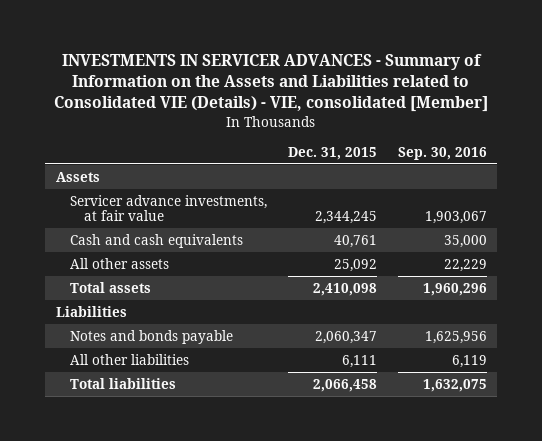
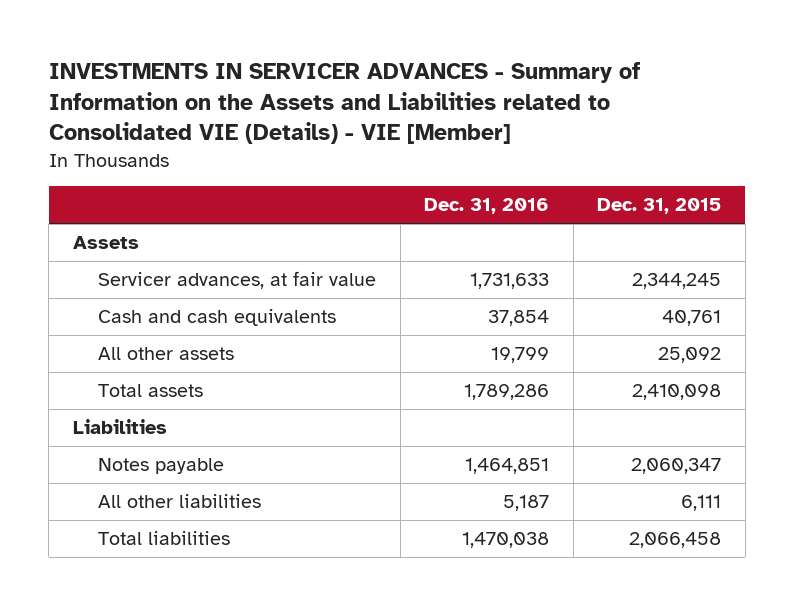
[54,54,489,113] INVESTMENTS IN SERVICER ADVANCES - Summary of Information on the Assets and Liabilities related to Consolidated VIE (Details) - VIE, consolidated [Member] -> [48,62,640,145] INVESTMENTS IN SERVICER ADVANCES - Summary of Information on the Assets and Liabilities related to Consolidated VIE (Details) - VIE [Member]
[397,146,487,160] Sep. 30, 2016 -> none
none -> [424,198,550,215] Dec. 31, 2016
[69,194,267,222] Servicer advance investments, at fair value -> [98,271,377,290] Servicer advances, at fair value
[69,329,233,344] Notes and bonds payable -> [98,458,225,475] Notes payable

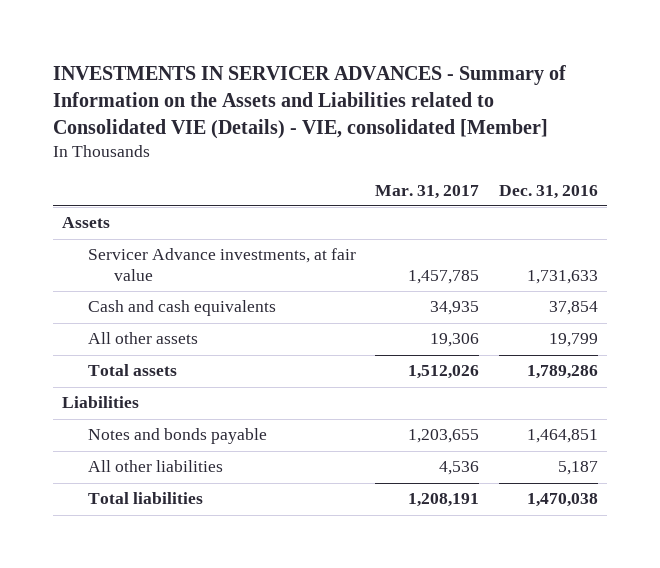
[48,62,640,145] INVESTMENTS IN SERVICER ADVANCES - Summary of Information on the Assets and Liabilities related to Consolidated VIE (Details) - VIE [Member] -> [52,64,566,139] INVESTMENTS IN SERVICER ADVANCES - Summary of Information on the Assets and Liabilities related to Consolidated VIE (Details) - VIE, consolidated [Member]
[597,198,722,215] Dec. 31, 2015 -> none
none -> [375,184,480,199] Mar. 31, 2017
[98,271,377,290] Servicer advances, at fair value -> [88,248,357,282] Servicer Advance investments, at fair value
[98,458,225,475] Notes payable -> [88,428,268,445] Notes and bonds payable

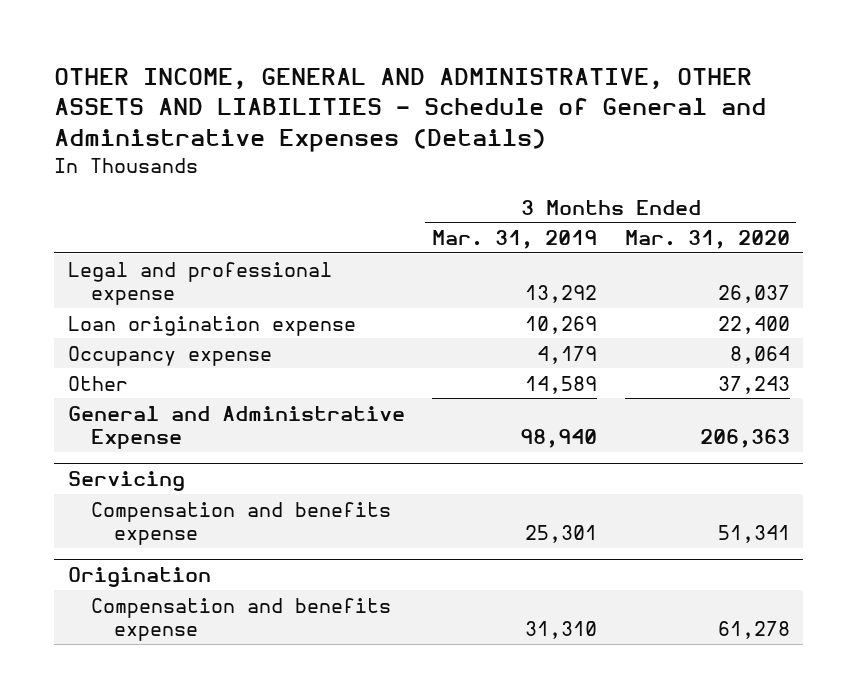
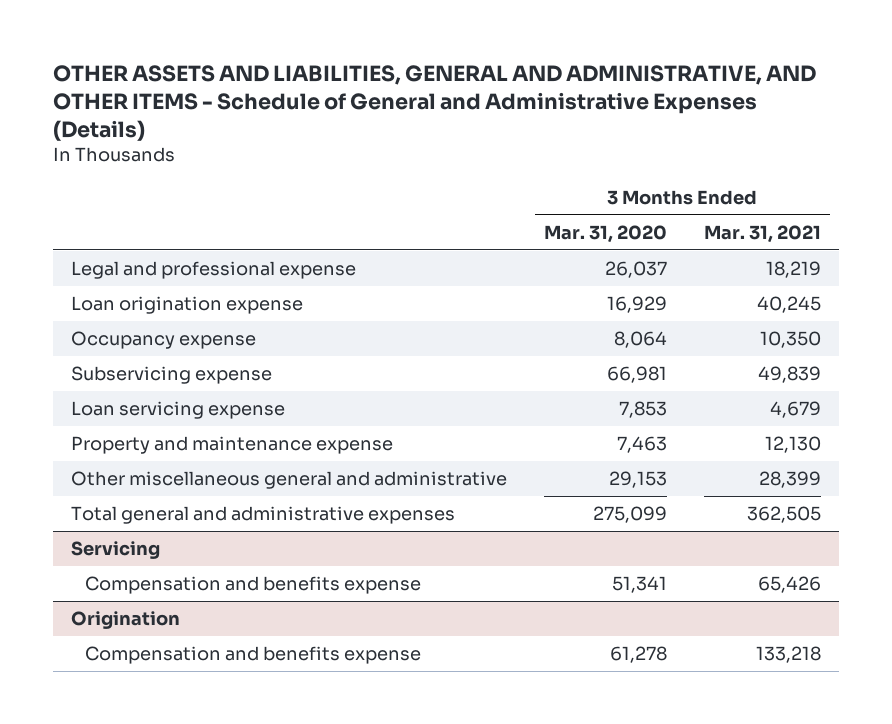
[54,67,767,153] OTHER INCOME, GENERAL AND ADMINISTRATIVE, OTHER ASSETS AND LIABILITIES - Schedule of General and Administrative Expenses (Details) -> [52,64,816,141] OTHER ASSETS AND LIABILITIES, GENERAL AND ADMINISTRATIVE, AND OTHER ITEMS - Schedule of General and Administrative Expenses (Details)
[432,230,598,250] Mar. 31, 2019 -> none
none -> [703,224,821,243] Mar. 31, 2021
[717,315,790,334] 22,400 -> [606,296,667,314] 16,929
none -> [71,366,273,385] Subservicing expense
none -> [71,401,286,420] Loan servicing expense
none -> [71,436,394,455] Property and maintenance expense
[67,375,128,391] Other -> [71,471,508,490] Other miscellaneous general and administrative
[717,375,790,394] 37,243 -> [608,471,667,489] 29,153
[67,405,405,450] General and Administrative Expense -> [71,506,456,525] Total general and administrative expenses
[699,429,790,449] 206,363 -> [592,506,667,524] 275,099

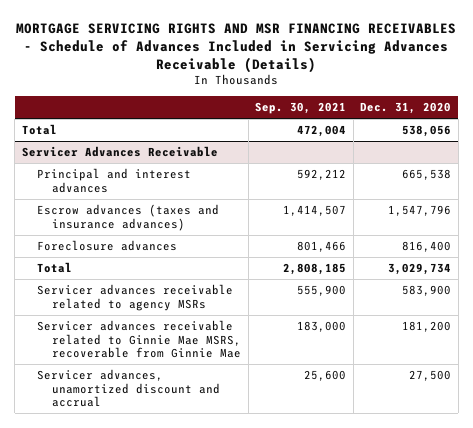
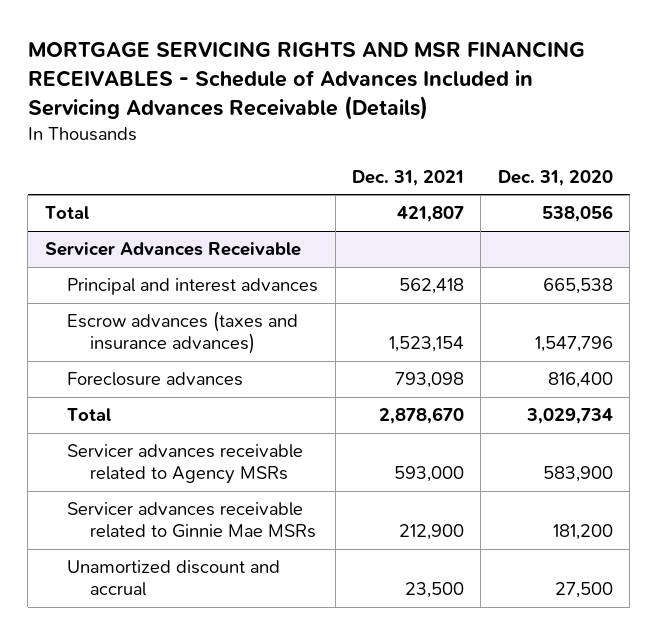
[255,102,347,115] Sep. 30, 2021 -> none
none -> [352,169,465,186] Dec. 31, 2021
[36,284,233,311] Servicer advances receivable related to agency MSRs -> [67,444,304,485] Servicer advances receivable related to Agency MSRs
[36,320,242,359] Servicer advances receivable related to Ginnie Mae MSRS, recoverable from Ginnie Mae -> [67,502,316,539] Servicer advances receivable related to Ginnie Mae MSRs
[36,369,221,408] Servicer advances, unamortized discount and accrual -> [67,560,281,597] Unamortized discount and accrual

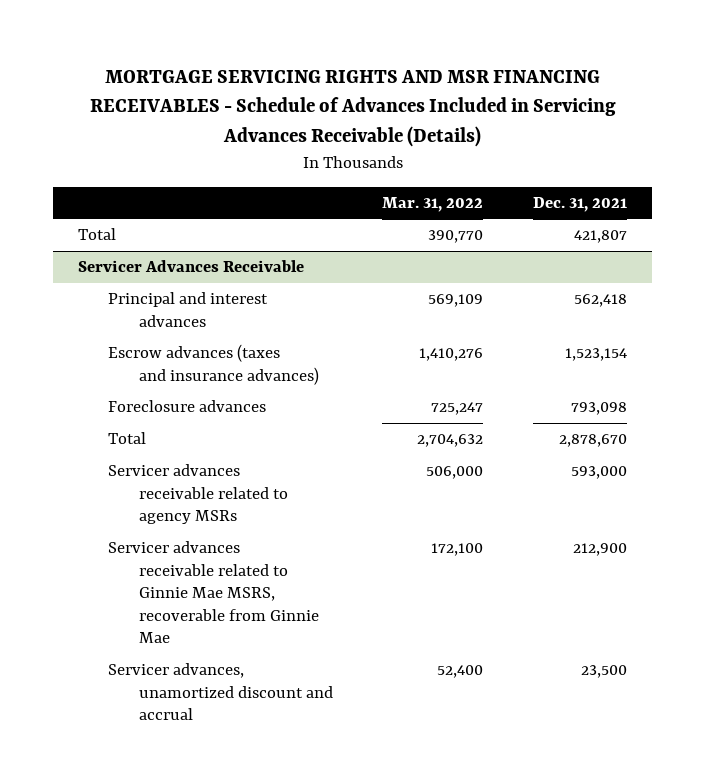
[497,169,613,186] Dec. 31, 2020 -> none
none -> [382,196,484,212] Mar. 31, 2022
[67,444,304,485] Servicer advances receivable related to Agency MSRs -> [108,464,288,525] Servicer advances receivable related to agency MSRs
[67,502,316,539] Servicer advances receivable related to Ginnie Mae MSRs -> [108,541,319,644] Servicer advances receivable related to Ginnie Mae MSRS, recoverable from Ginnie Mae
[67,560,281,597] Unamortized discount and accrual -> [108,663,333,721] Servicer advances, unamortized discount and accrual

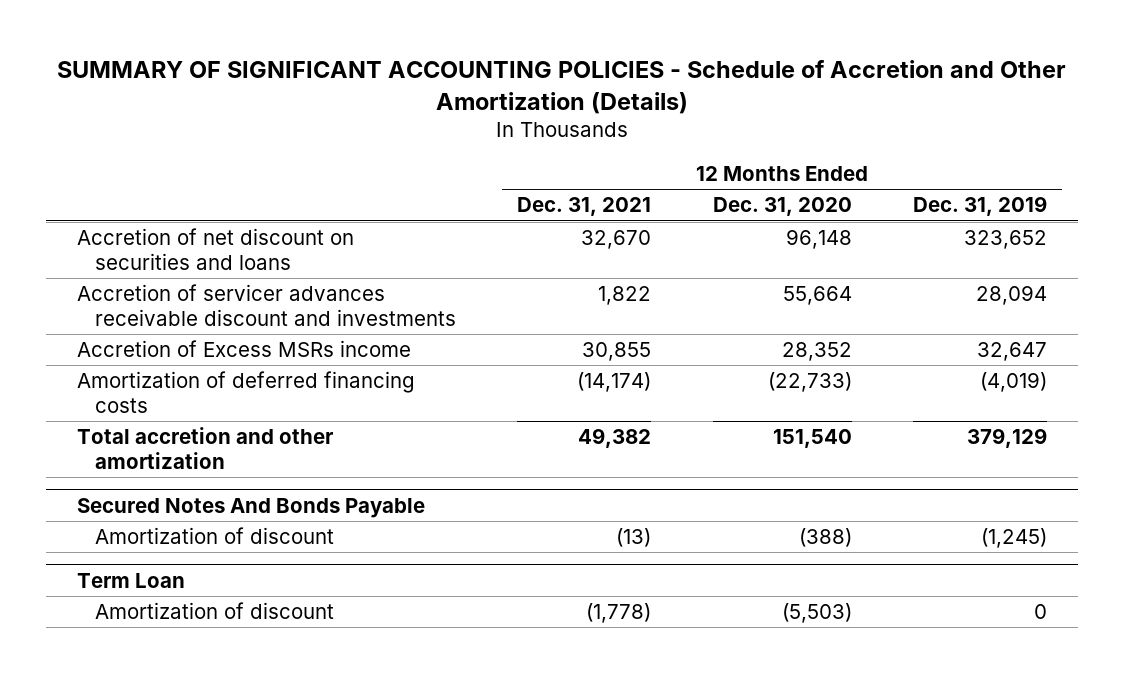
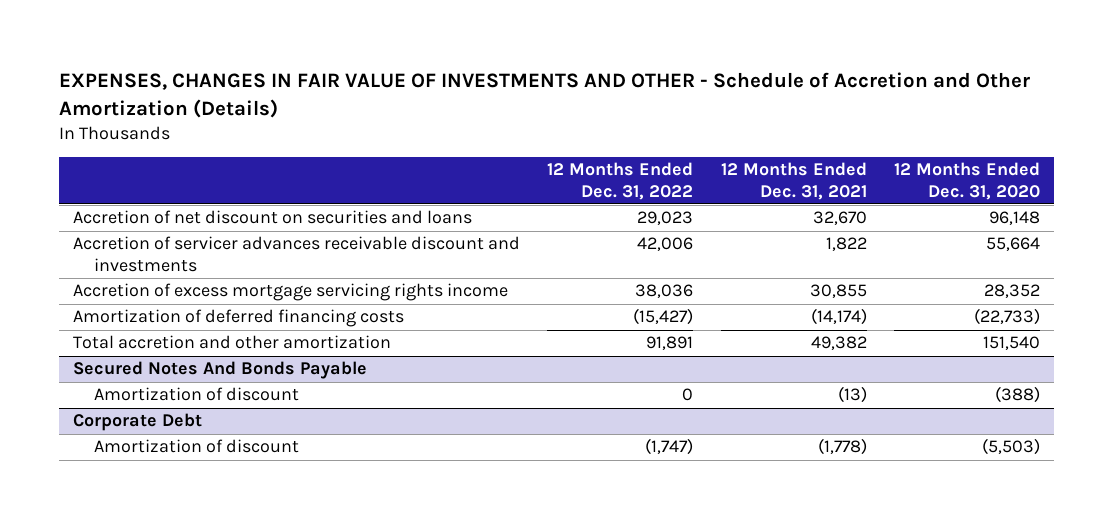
[56,59,1066,114] SUMMARY OF SIGNIFICANT ACCOUNTING POLICIES - Schedule of Accretion and Other Amortization (Details) -> [59,71,1031,118] EXPENSES, CHANGES IN FAIR VALUE OF INVESTMENTS AND OTHER - Schedule of Accretion and Other Amortization (Details)
[912,196,1047,217] Dec. 31, 2019 -> none
none -> [547,162,694,200] 12 Months Ended Dec. 31, 2022
[76,340,411,358] Accretion of Excess MSRs income -> [72,283,508,302] Accretion of excess mortgage servicing rights income
[76,572,185,588] Term Loan -> none
none -> [72,413,202,432] Corporate Debt

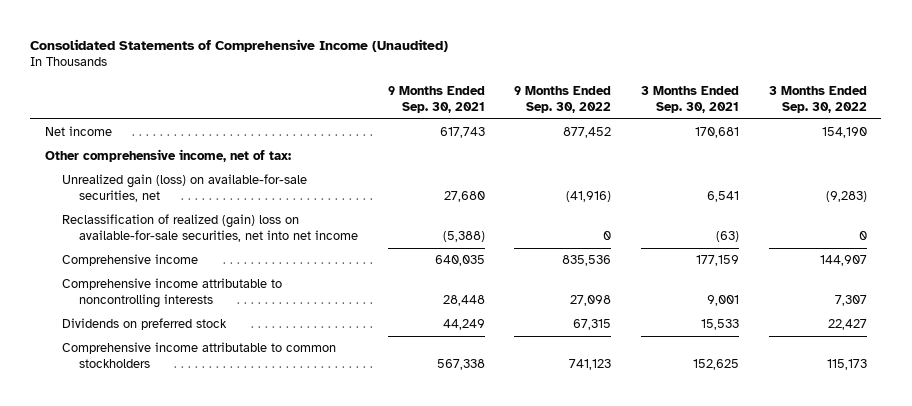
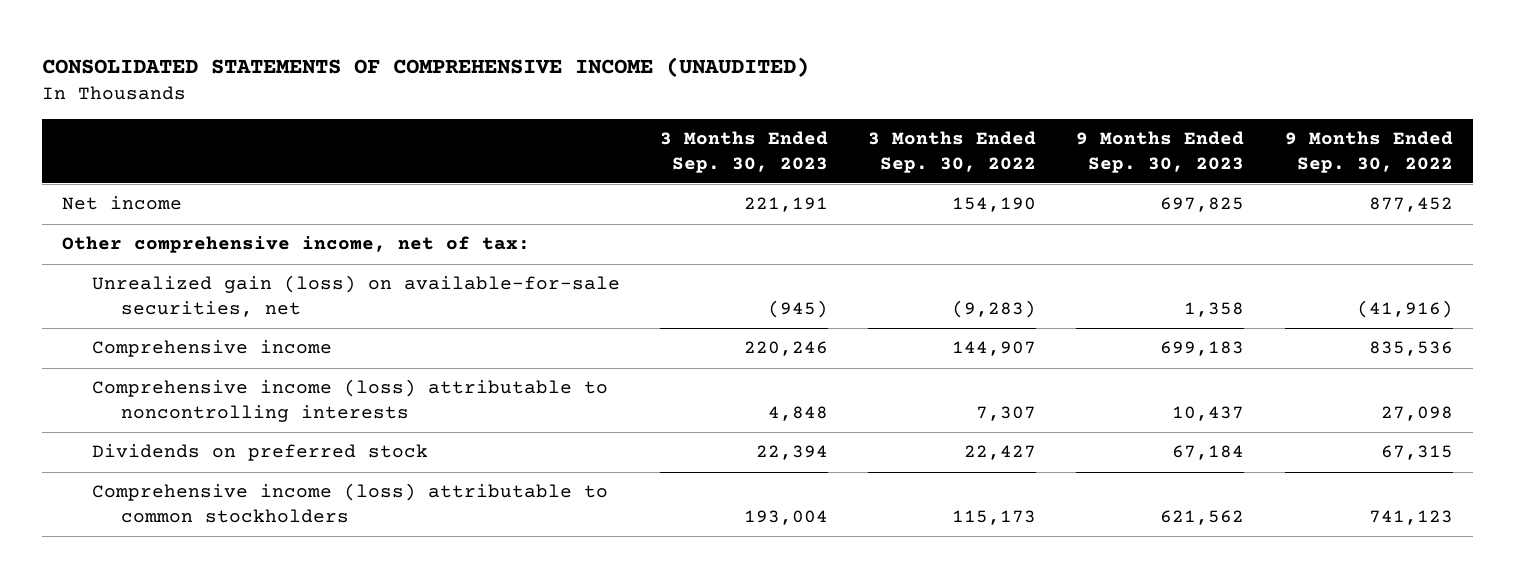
[30,38,449,52] Consolidated Statements of Comprehensive Income (Unaudited) -> [42,56,810,77] CONSOLIDATED STATEMENTS OF COMPREHENSIVE INCOME (UNAUDITED)
[387,85,485,113] 9 Months Ended Sep. 30, 2021 -> none
[640,85,739,113] 3 Months Ended Sep. 30, 2021 -> none
none -> [659,131,828,173] 3 Months Ended Sep. 30, 2023
none -> [1076,131,1245,173] 9 Months Ended Sep. 30, 2023
[62,214,359,243] Reclassification of realized (gain) loss on available-for-sale securities, net into net income -> none
[62,278,283,309] Comprehensive income attributable to noncontrolling interests -> [91,379,608,423] Comprehensive income (loss) attributable to noncontrolling interests
[62,342,337,369] Comprehensive income attributable to common stockholders -> [91,483,608,524] Comprehensive income (loss) attributable to common stockholders

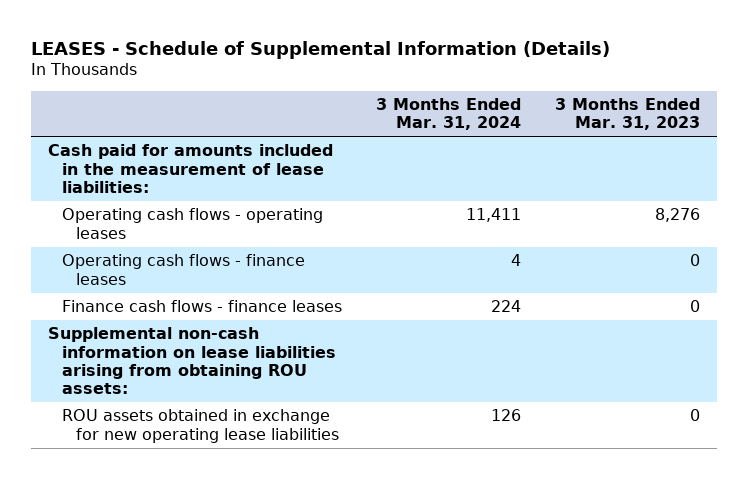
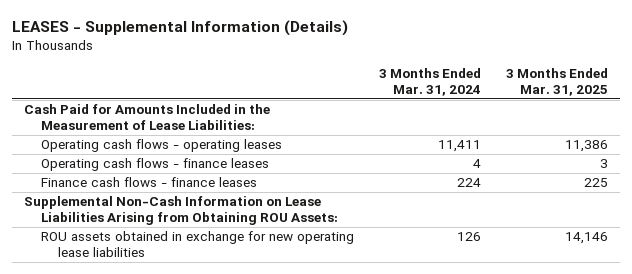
[30,40,610,59] LEASES - Schedule of Supplemental Information (Details) -> [11,20,348,37] LEASES - Supplemental Information (Details)
[554,97,700,131] 3 Months Ended Mar. 31, 2023 -> none
none -> [505,67,608,96] 3 Months Ended Mar. 31, 2025
[47,144,333,193] Cash paid for amounts included in the measurement of lease liabilities: -> [24,104,271,131] Cash Paid for Amounts Included in the Measurement of Lease Liabilities:
[47,327,337,395] Supplemental non-cash information on lease liabilities arising from obtaining ROU assets: -> [24,196,339,226] Supplemental Non-Cash Information on Lease Liabilities Arising from Obtaining ROU Assets:

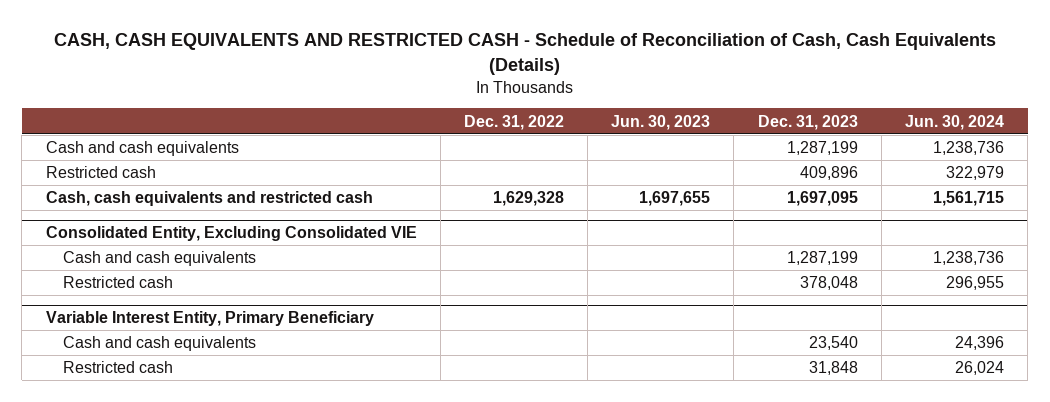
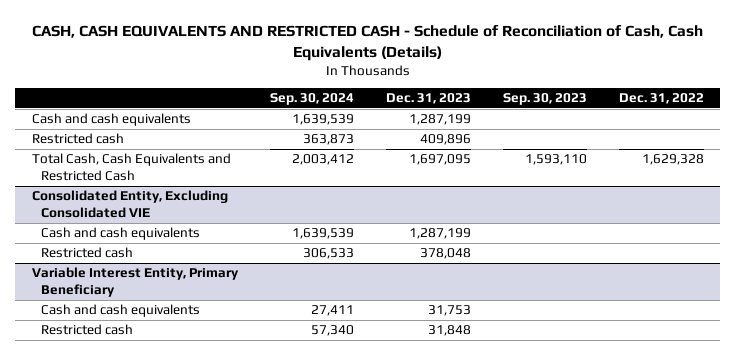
[611,114,711,130] Jun. 30, 2023 -> none
[904,114,1004,130] Jun. 30, 2024 -> none
none -> [269,93,354,106] Sep. 30, 2024
none -> [503,93,588,106] Sep. 30, 2023
[45,191,373,207] Cash, cash equivalents and restricted cash -> [31,153,231,182] Total Cash, Cash Equivalents and Restricted Cash
[808,336,858,351] 23,540 -> [427,305,471,317] 31,753

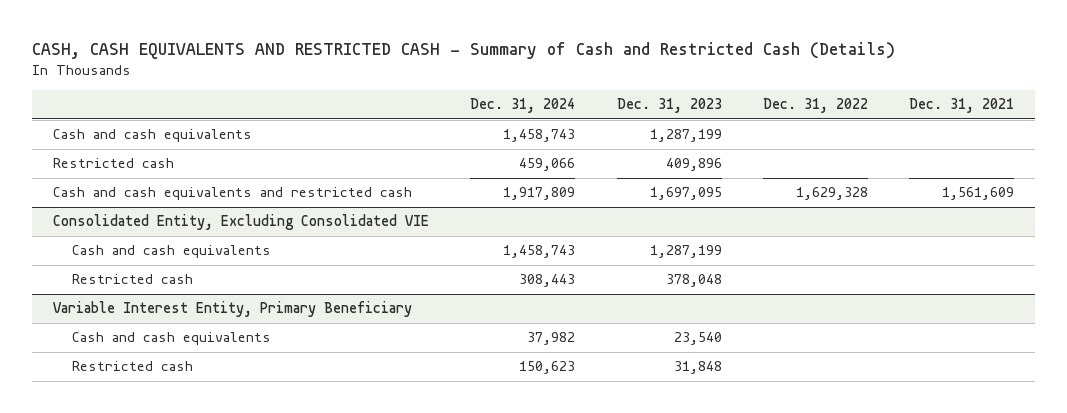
[31,25,703,61] CASH, CASH EQUIVALENTS AND RESTRICTED CASH - Schedule of Reconciliation of Cash, Cash Equivalents (Details) -> [32,42,896,60] CASH, CASH EQUIVALENTS AND RESTRICTED CASH - Summary of Cash and Restricted Cash (Details)
[269,93,354,106] Sep. 30, 2024 -> none
[503,93,588,106] Sep. 30, 2023 -> none
none -> [470,98,576,114] Dec. 31, 2024
none -> [909,98,1015,114] Dec. 31, 2021
[31,153,231,182] Total Cash, Cash Equivalents and Restricted Cash -> [53,187,413,201] Cash and cash equivalents and restricted cash
[427,305,471,317] 31,753 -> [673,332,722,346] 23,540

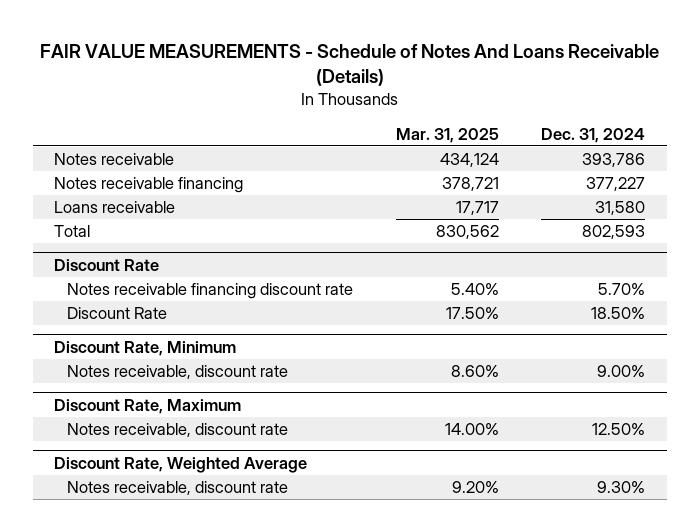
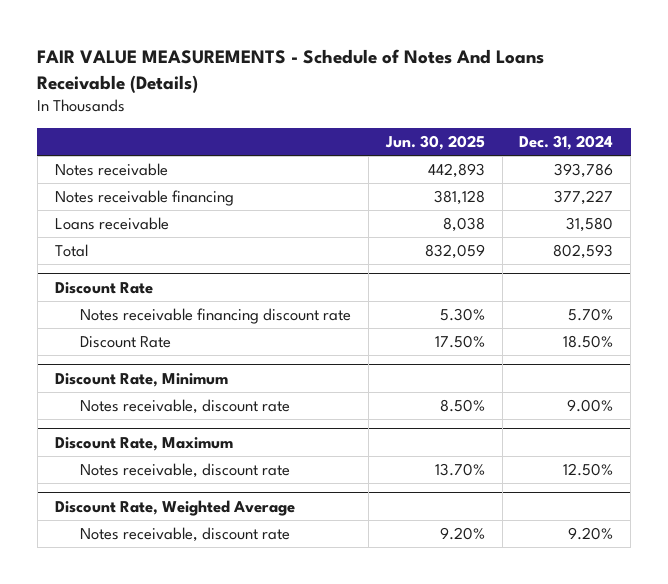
[395,127,499,143] Mar. 31, 2025 -> none
none -> [384,135,485,151] Jun. 30, 2025
[597,481,646,494] 9.30% -> [568,527,614,541] 9.20%

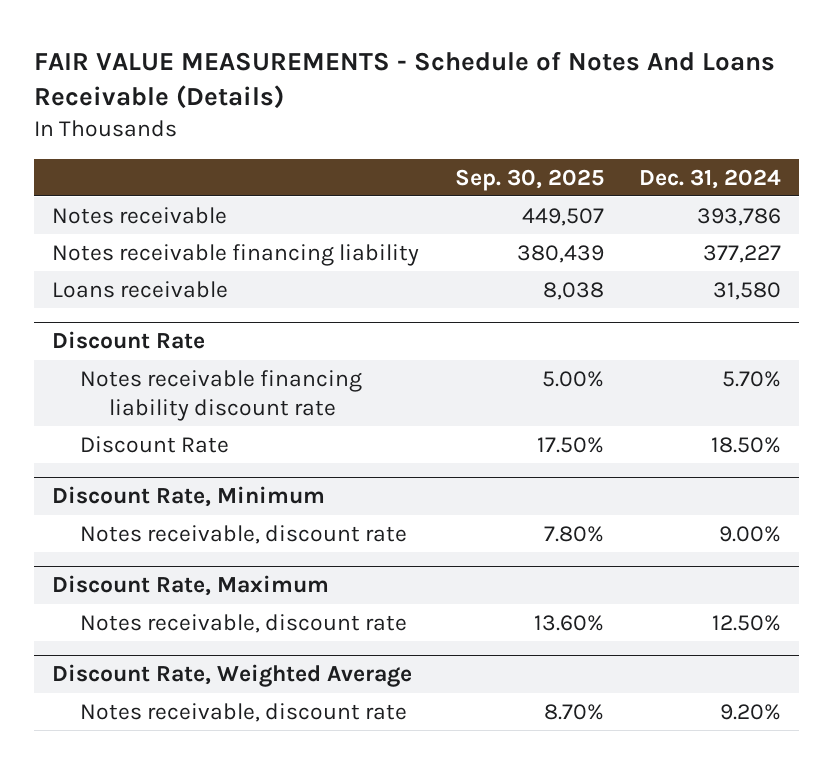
[384,135,485,151] Jun. 30, 2025 -> none
none -> [454,168,604,191] Sep. 30, 2025
[54,190,234,207] Notes receivable financing -> [52,243,420,266] Notes receivable financing liability
[54,244,88,258] Total -> none
[79,308,351,325] Notes receivable financing discount rate -> [80,369,363,421] Notes receivable financing liability discount rate

